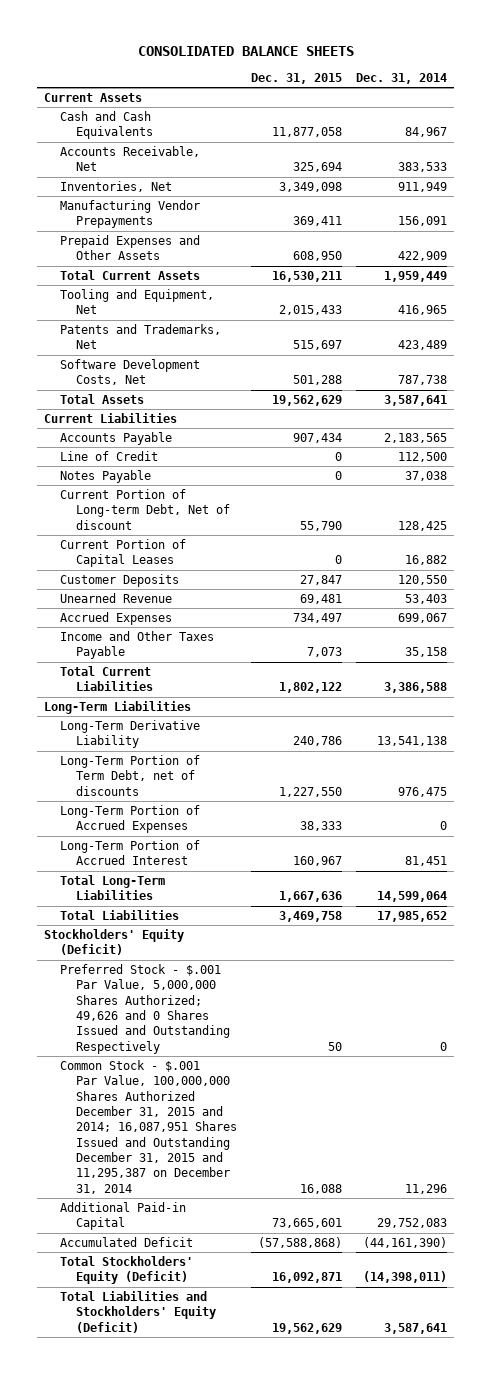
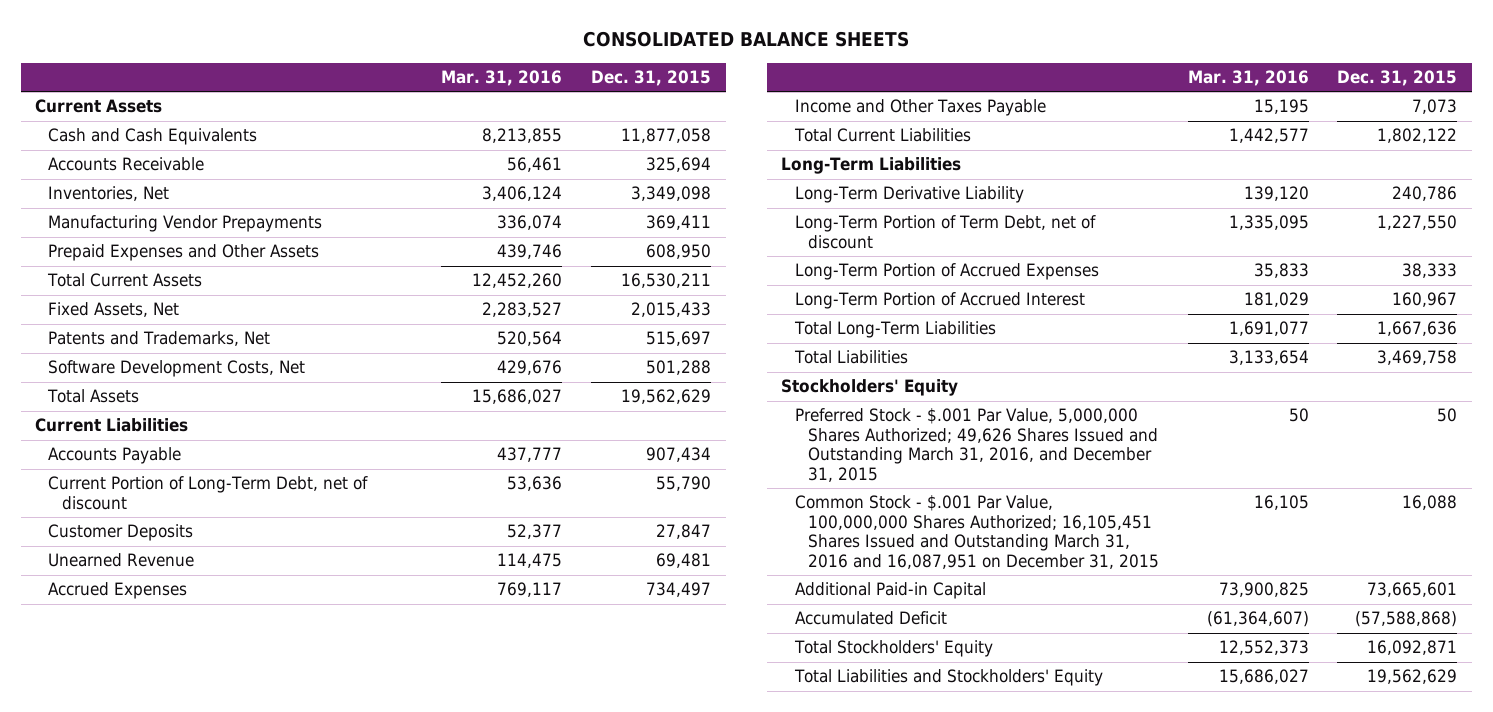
[355,72,447,84] Dec. 31, 2014 -> none
none -> [441,70,563,87] Mar. 31, 2016
[60,146,201,172] Accounts Receivable, Net -> [48,157,205,172] Accounts Receivable
[60,289,215,315] Tooling and Equipment, Net -> [48,302,180,318] Fixed Assets, Net
[60,451,159,462] Line of Credit -> none
[60,470,152,484] Notes Payable -> none
[60,539,187,568] Current Portion of Capital Leases -> none
[60,489,230,530] Current Portion of Long-term Debt, Net of discount -> [48,476,369,510] Current Portion of Long-Term Debt, net of discount
[60,755,201,796] Long-Term Portion of Term Debt, net of discounts -> [794,215,1096,249] Long-Term Portion of Term Debt, net of discount
[44,929,185,956] Stockholders' Equity (Deficit) -> [781,379,959,397] Stockholders' Equity
[60,964,230,1054] Preferred Stock - $.001 Par Value, 5,000,000 Shares Authorized; 49,626 and 0 Shares Issued and Outstanding Respectively -> [794,408,1158,482] Preferred Stock - $.001 Par Value, 5,000,000 Shares Authorized; 49,626 Shares Issued and Outstanding March 31, 2016, and December 31, 2015
[60,1060,237,1194] Common Stock - $.001 Par Value, 100,000,000 Shares Authorized December 31, 2015 and 2014; 16,087,951 Shares Issued and Outstanding December 31, 2015 and 11,295,387 on December 31, 2014 -> [794,495,1159,569] Common Stock - $.001 Par Value, 100,000,000 Shares Authorized; 16,105,451 Shares Issued and Outstanding March 31, 2016 and 16,087,951 on December 31, 2015
[60,1256,194,1285] Total Stockholders' Equity (Deficit) -> [793,640,993,658] Total Stockholders' Equity
[60,1291,216,1333] Total Liabilities and Stockholders' Equity (Deficit) -> [793,669,1103,687] Total Liabilities and Stockholders' Equity

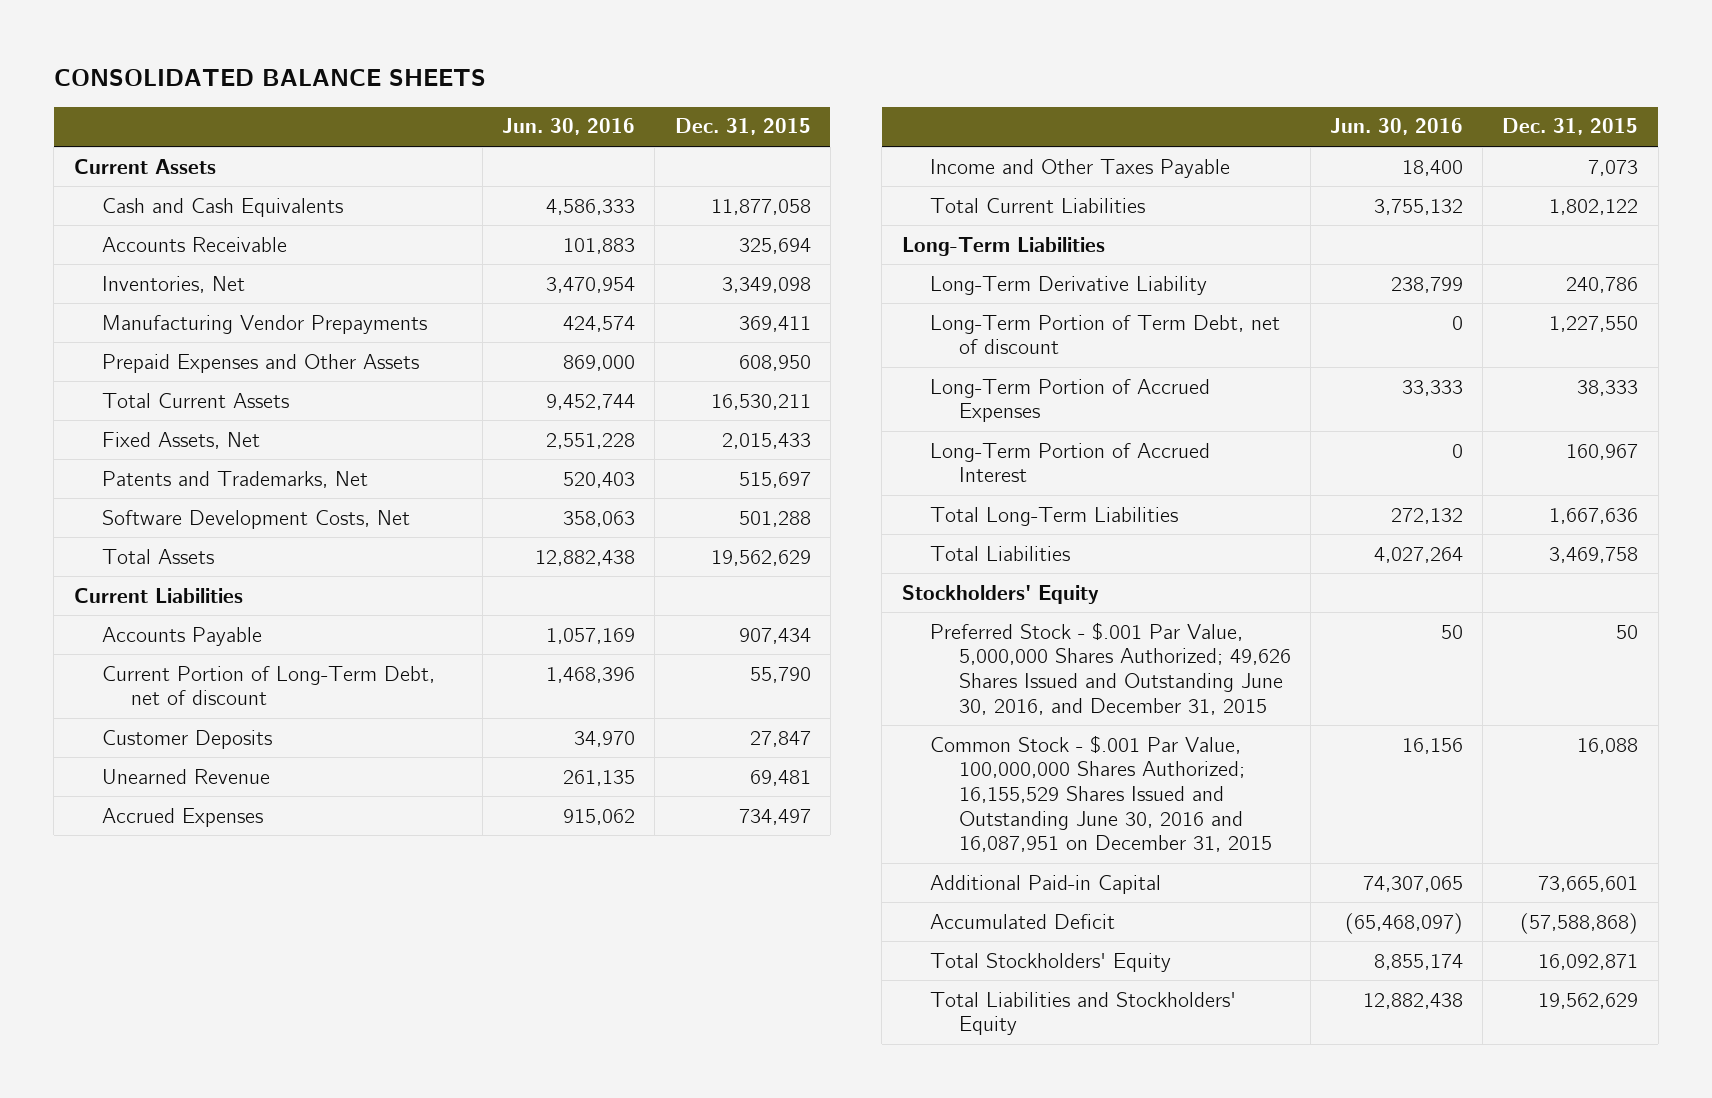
[441,70,563,87] Mar. 31, 2016 -> none
none -> [502,118,636,136] Jun. 30, 2016
[794,408,1158,482] Preferred Stock - $.001 Par Value, 5,000,000 Shares Authorized; 49,626 Shares Issued and Outstanding March 31, 2016, and December 31, 2015 -> [930,621,1291,715] Preferred Stock - $.001 Par Value, 5,000,000 Shares Authorized; 49,626 Shares Issued and Outstanding June 30, 2016, and December 31, 2015
[794,495,1159,569] Common Stock - $.001 Par Value, 100,000,000 Shares Authorized; 16,105,451 Shares Issued and Outstanding March 31, 2016 and 16,087,951 on December 31, 2015 -> [930,734,1272,853] Common Stock - $.001 Par Value, 100,000,000 Shares Authorized; 16,155,529 Shares Issued and Outstanding June 30, 2016 and 16,087,951 on December 31, 2015

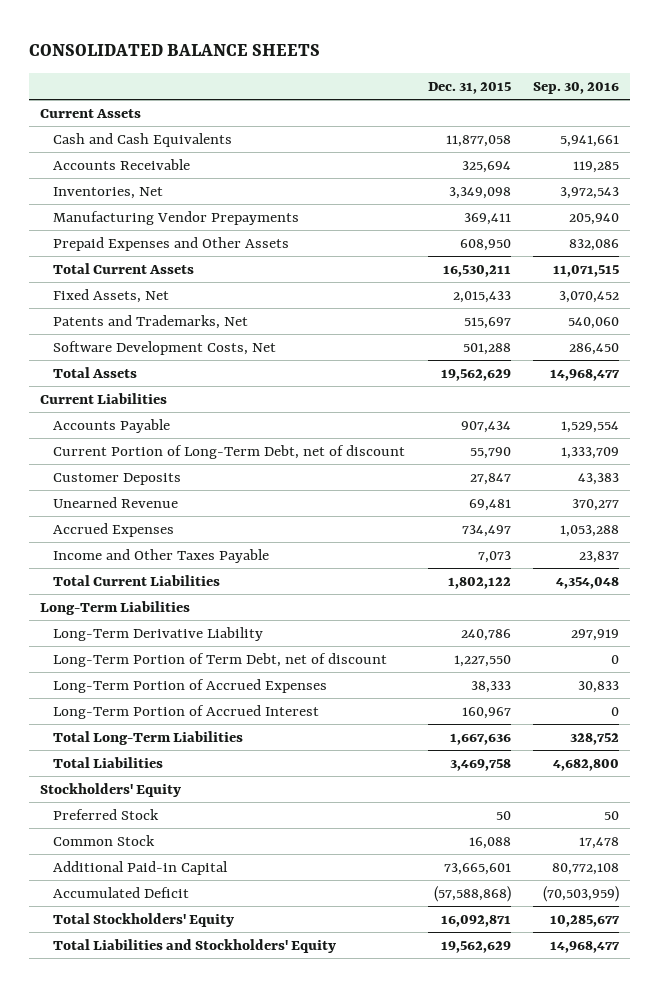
[502,118,636,136] Jun. 30, 2016 -> none
none -> [533,82,620,95] Sep. 30, 2016
[930,621,1291,715] Preferred Stock - $.001 Par Value, 5,000,000 Shares Authorized; 49,626 Shares Issued and Outstanding June 30, 2016, and December 31, 2015 -> [53,809,160,821] Preferred Stock
[930,734,1272,853] Common Stock - $.001 Par Value, 100,000,000 Shares Authorized; 16,155,529 Shares Issued and Outstanding June 30, 2016 and 16,087,951 on December 31, 2015 -> [53,835,156,847] Common Stock

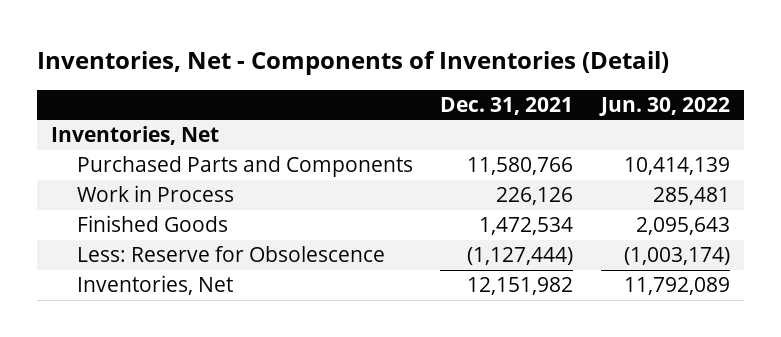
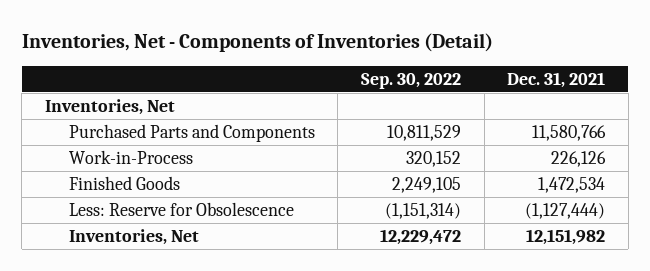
[598,96,730,116] Jun. 30, 2022 -> none
none -> [361,72,462,89] Sep. 30, 2022
[76,185,234,203] Work in Process -> [68,149,193,164] Work-in-Process

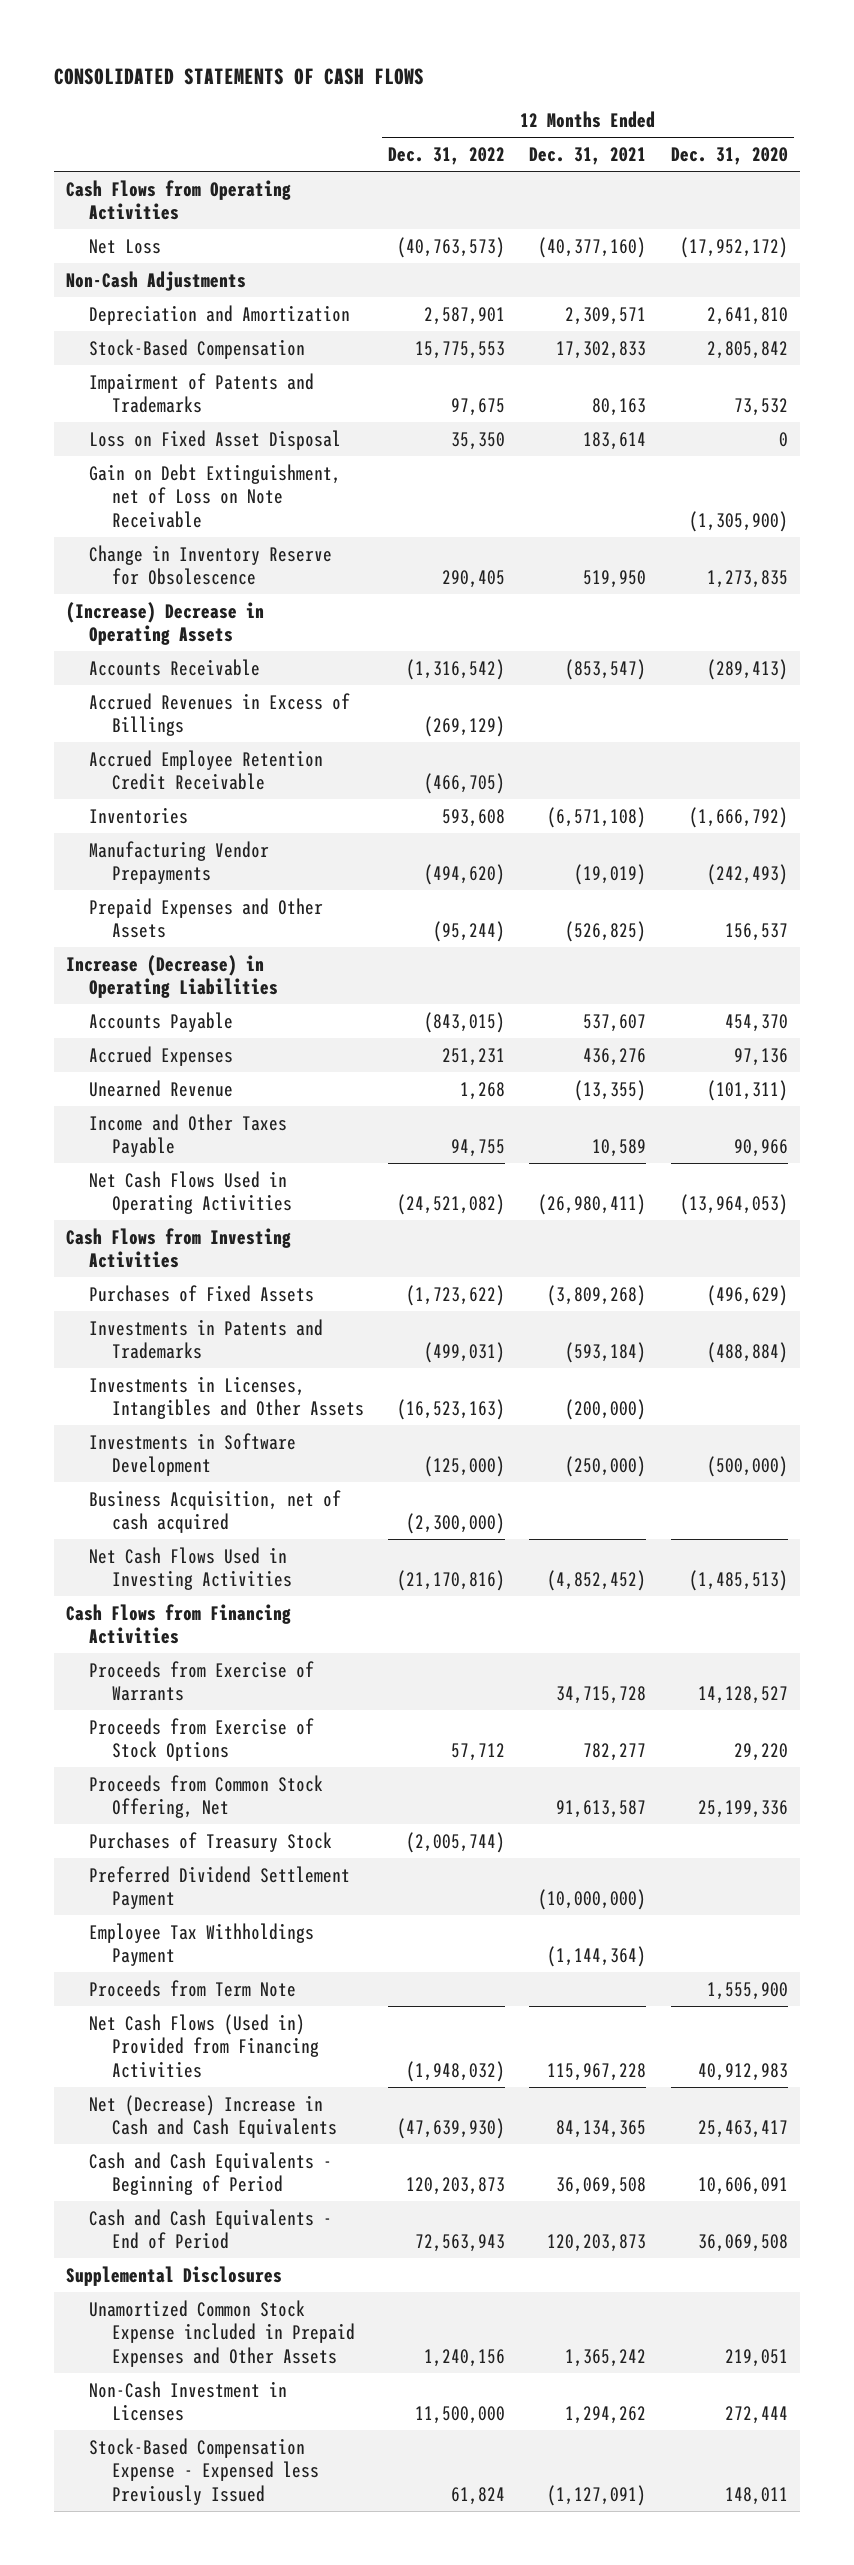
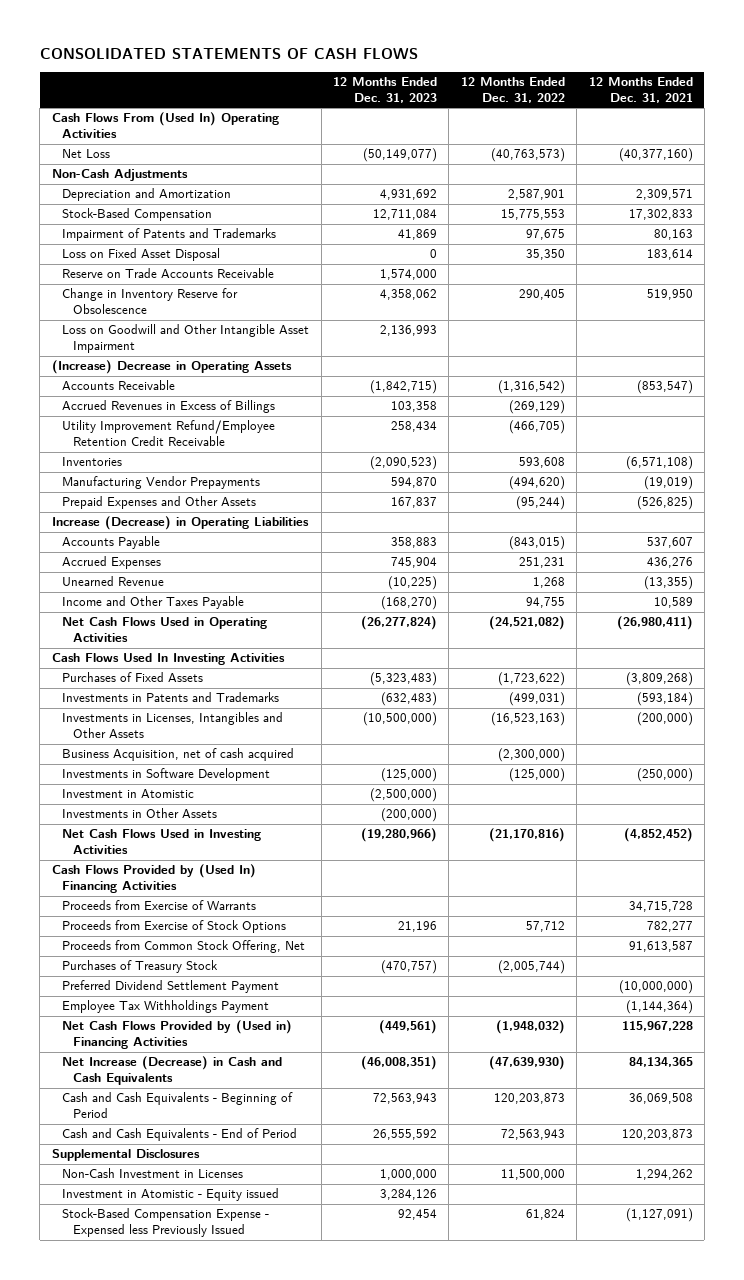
[670,147,788,166] Dec. 31, 2020 -> none
none -> [332,77,437,103] 12 Months Ended Dec. 31, 2023
[66,179,292,221] Cash Flows from Operating Activities -> [51,112,279,138] Cash Flows From (Used In) Operating Activities
[89,463,342,528] Gain on Debt Extinguishment, net of Loss on Note Receivable -> none
none -> [62,268,275,279] Reserve on Trade Accounts Receivable
none -> [62,324,310,353] Loss on Goodwill and Other Intangible Asset Impairment
[89,749,324,791] Accrued Employee Retention Credit Receivable -> [62,420,276,446] Utility Improvement Refund/Employee Retention Credit Receivable
[66,1227,292,1269] Cash Flows from Investing Activities -> [51,653,285,666] Cash Flows Used In Investing Activities
[89,1432,297,1477] Investments in Software Development -> [62,768,271,782] Investments in Software Development
none -> [62,789,195,799] Investment in Atomistic
none -> [62,808,218,819] Investments in Other Assets
[66,1603,292,1645] Cash Flows from Financing Activities -> [51,864,256,893] Cash Flows Provided by (Used In) Financing Activities
[89,1979,297,1997] Proceeds from Term Note -> none
[89,2013,320,2078] Net Cash Flows (Used in) Provided from Financing Activities -> [62,1020,293,1049] Net Cash Flows Provided by (Used in) Financing Activities
[89,2094,338,2139] Net (Decrease) Increase in Cash and Cash Equivalents -> [62,1056,283,1085] Net Increase (Decrease) in Cash and Cash Equivalents
[89,2299,356,2367] Unamortized Common Stock Expense included in Prepaid Expenses and Other Assets -> none
none -> [62,1188,280,1202] Investment in Atomistic - Equity issued

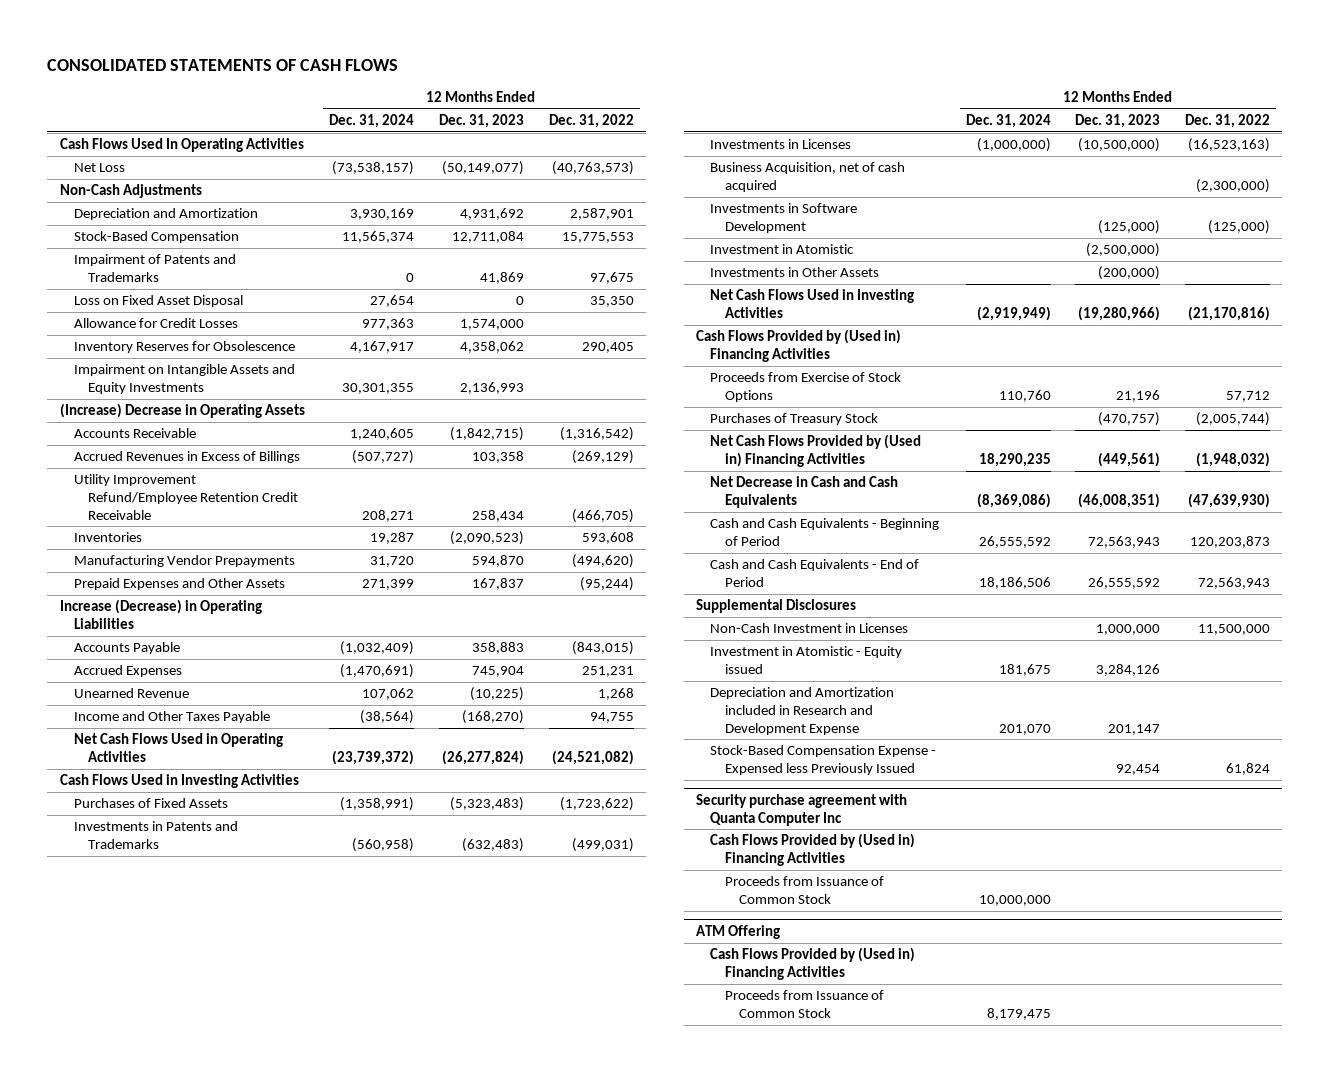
[588,77,693,103] 12 Months Ended Dec. 31, 2021 -> none
none -> [329,114,415,129] Dec. 31, 2024
[51,112,279,138] Cash Flows From (Used In) Operating Activities -> [59,138,304,153] Cash Flows Used In Operating Activities
[62,268,275,279] Reserve on Trade Accounts Receivable -> [74,318,239,329] Allowance for Credit Losses
[62,288,239,314] Change in Inventory Reserve for Obsolescence -> [74,341,296,354] Inventory Reserves for Obsolescence
[62,324,310,353] Loss on Goodwill and Other Intangible Asset Impairment -> [74,364,296,395] Impairment on Intangible Assets and Equity Investments
[51,653,285,666] Cash Flows Used In Investing Activities -> [59,774,299,789] Cash Flows Used in Investing Activities
[62,712,284,738] Investments in Licenses, Intangibles and Other Assets -> [710,139,852,150] Investments in Licenses
[62,900,257,911] Proceeds from Exercise of Warrants -> none
[51,864,256,893] Cash Flows Provided by (Used In) Financing Activities -> [696,329,902,363] Cash Flows Provided by (Used in) Financing Activities
[62,940,306,954] Proceeds from Common Stock Offering, Net -> none
[62,980,280,994] Preferred Dividend Settlement Payment -> none
[62,1000,270,1014] Employee Tax Withholdings Payment -> none
[62,1056,283,1085] Net Increase (Decrease) in Cash and Cash Equivalents -> [710,476,899,509] Net Decrease in Cash and Cash Equivalents
none -> [710,687,895,735] Depreciation and Amortization included in Research and Development Expense
none -> [696,794,908,826] Security purchase agreement with Quanta Computer Inc
none -> [710,833,916,867] Cash Flows Provided by (Used in) Financing Activities
none -> [724,876,884,905] Proceeds from Issuance of Common Stock
none -> [696,925,781,940] ATM Offering
none -> [710,947,916,981] Cash Flows Provided by (Used in) Financing Activities
none -> [724,990,884,1019] Proceeds from Issuance of Common Stock

